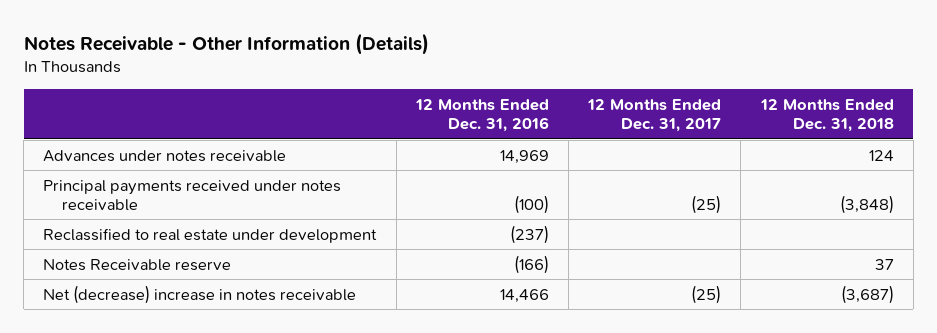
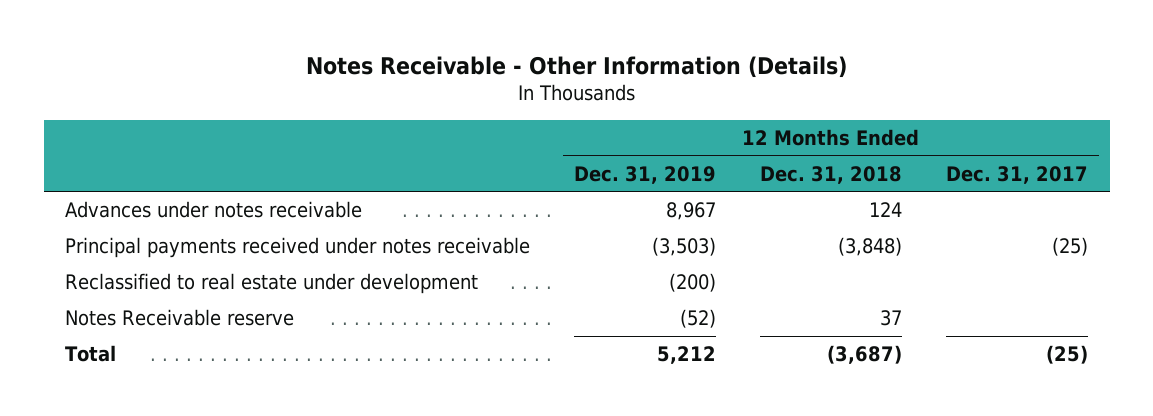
[414,98,549,133] 12 Months Ended Dec. 31, 2016 -> none
none -> [574,165,717,184] Dec. 31, 2019
[43,284,357,304] Net (decrease) increase in notes receivable -> [65,344,117,362] Total

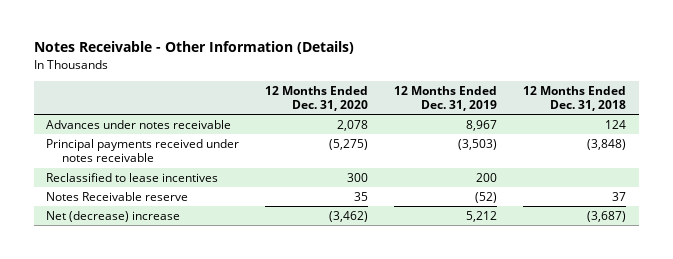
[945,165,1088,184] Dec. 31, 2017 -> none
none -> [265,85,369,112] 12 Months Ended Dec. 31, 2020
[65,272,479,294] Reclassified to real estate under development -> none
none -> [46,173,219,183] Reclassified to lease incentives
[65,344,117,362] Total -> [46,211,181,223] Net (decrease) increase

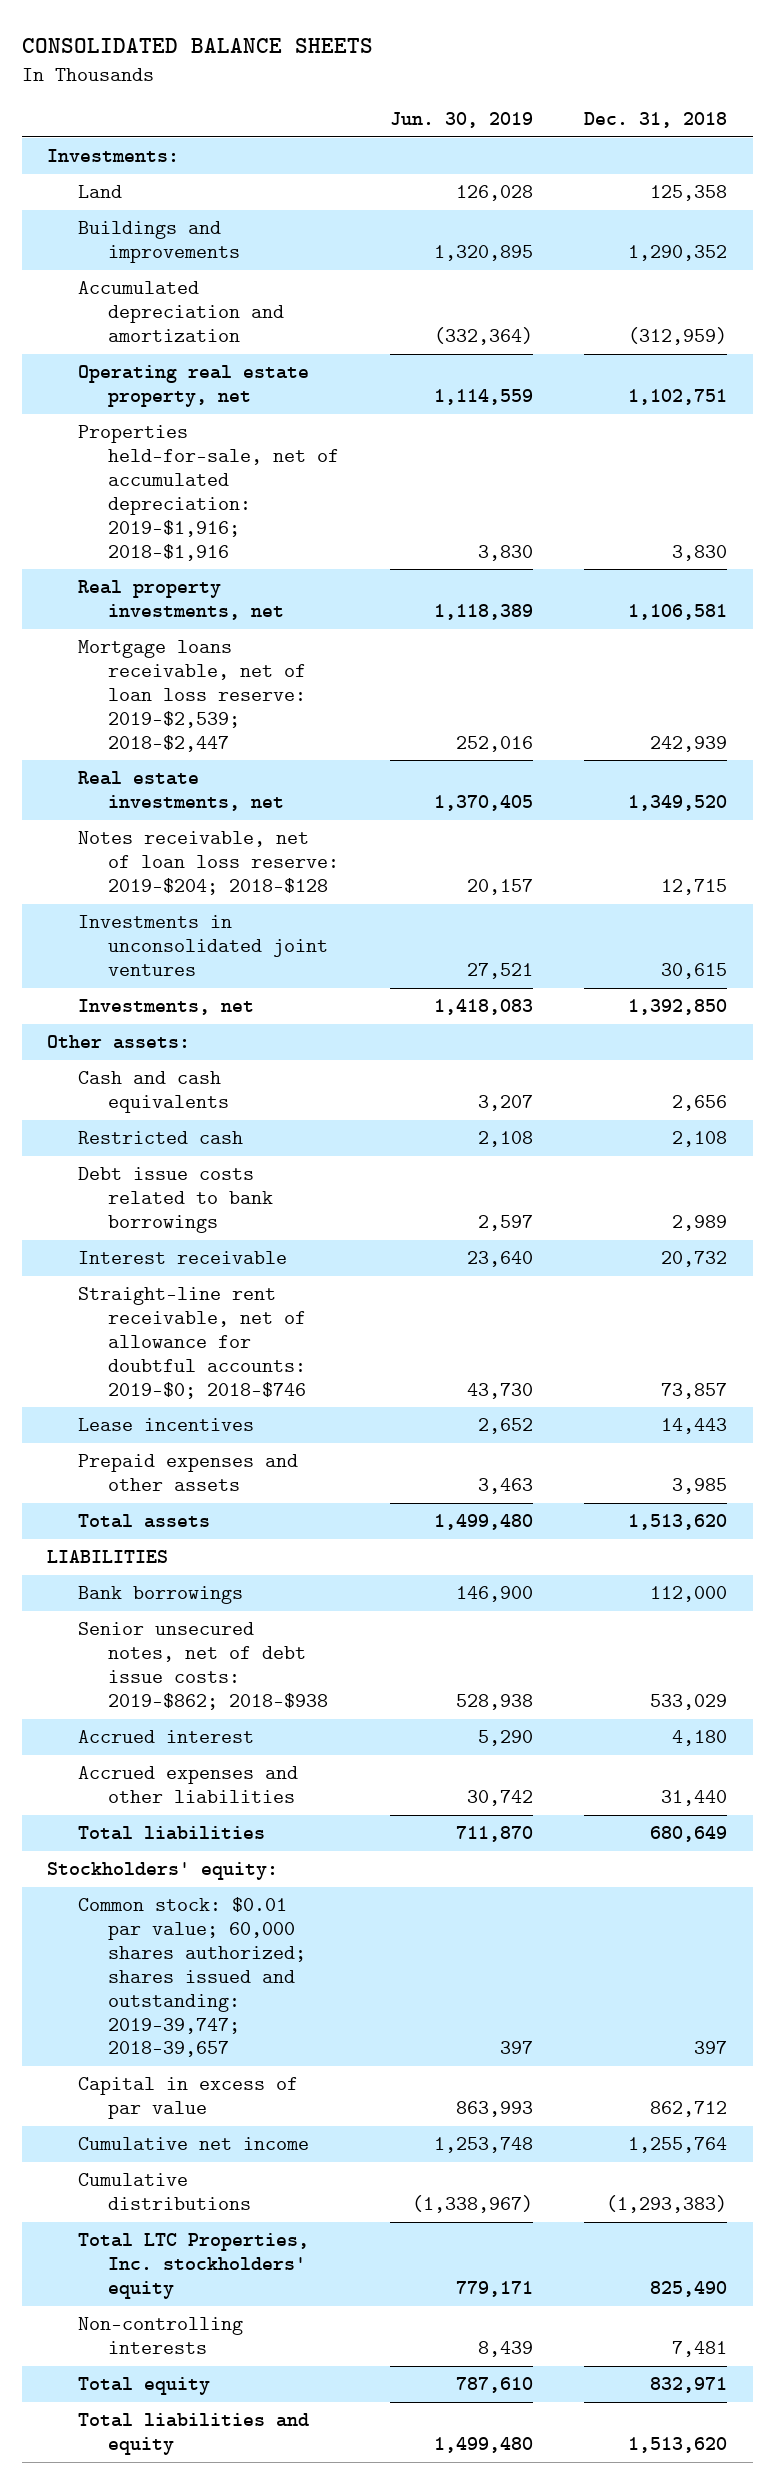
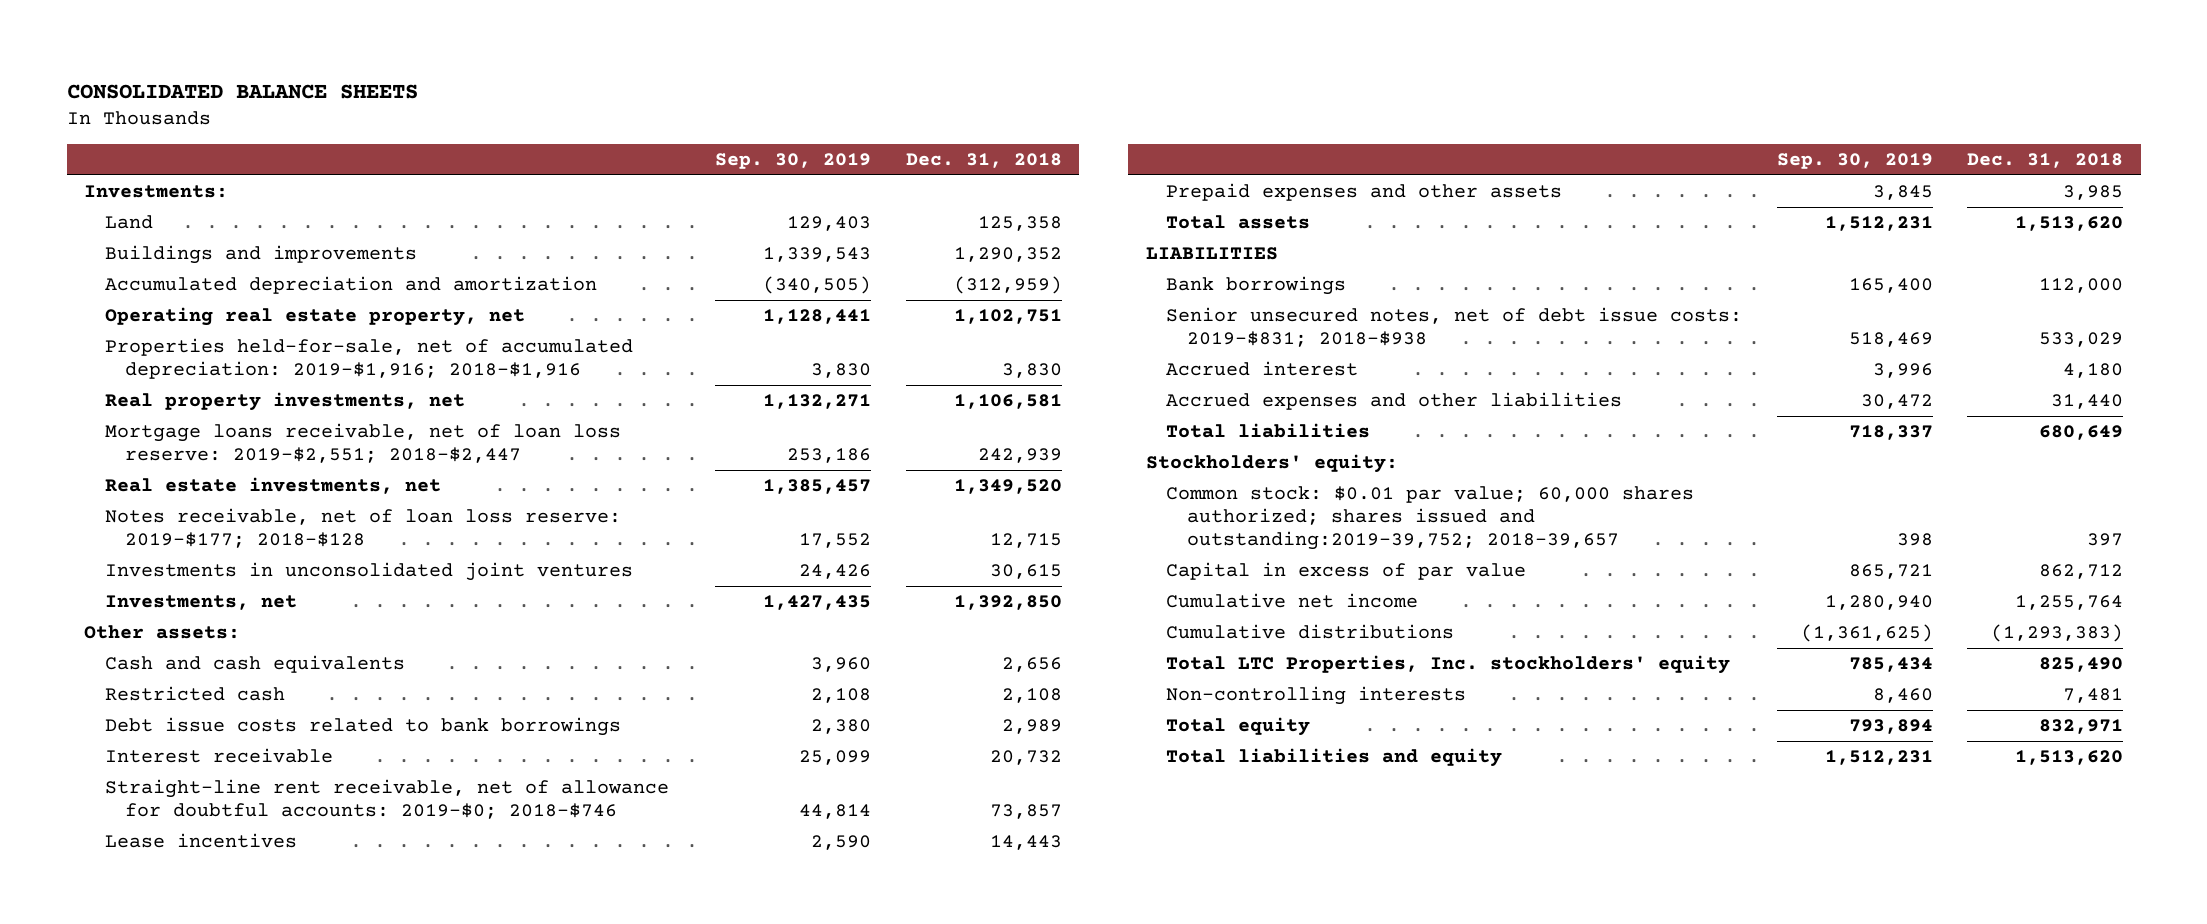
[390,112,534,129] Jun. 30, 2019 -> none
none -> [715,153,872,170] Sep. 30, 2019
[77,640,306,752] Mortgage loans receivable, net of loan loss reserve: 2019-$2,539; 2018-$2,447 -> [104,423,621,464] Mortgage loans receivable, net of loan loss reserve: 2019-$2,551; 2018-$2,447
[77,831,339,895] Notes receivable, net of loan loss reserve: 2019-$204; 2018-$128 -> [104,508,621,549] Notes receivable, net of loan loss reserve: 2019-$177; 2018-$128
[77,1622,328,1710] Senior unsecured notes, net of debt issue costs: 2019-$862; 2018-$938 -> [1166,307,1743,348] Senior unsecured notes, net of debt issue costs: 2019-$831; 2018-$938
[77,1897,306,2058] Common stock: $0.01 par value; 60,000 shares authorized; shares issued and outstanding: 2019-39,747; 2018-39,657 -> [1166,486,1695,551] Common stock: $0.01 par value; 60,000 shares authorized; shares issued and outstanding:2019-39,752; 2018-39,657

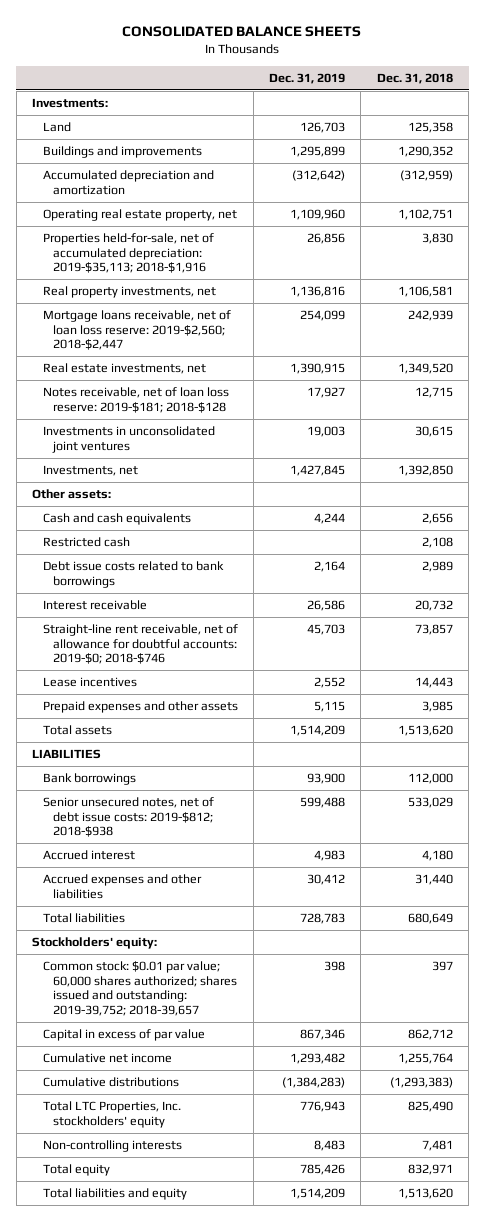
[715,153,872,170] Sep. 30, 2019 -> none
none -> [269,72,346,84] Dec. 31, 2019
[104,338,633,380] Properties held-for-sale, net of accumulated depreciation: 2019-$1,916; 2018-$1,916 -> [42,233,214,274] Properties held-for-sale, net of accumulated depreciation: 2019-$35,113; 2018-$1,916
[104,423,621,464] Mortgage loans receivable, net of loan loss reserve: 2019-$2,551; 2018-$2,447 -> [42,310,231,351] Mortgage loans receivable, net of loan loss reserve: 2019-$2,560; 2018-$2,447
[104,508,621,549] Notes receivable, net of loan loss reserve: 2019-$177; 2018-$128 -> [42,387,229,413] Notes receivable, net of loan loss reserve: 2019-$181; 2018-$128
[1166,307,1743,348] Senior unsecured notes, net of debt issue costs: 2019-$831; 2018-$938 -> [42,797,214,838] Senior unsecured notes, net of debt issue costs: 2019-$812; 2018-$938
[1166,486,1695,551] Common stock: $0.01 par value; 60,000 shares authorized; shares issued and outstanding:2019-39,752; 2018-39,657 -> [42,961,238,1016] Common stock: $0.01 par value; 60,000 shares authorized; shares issued and outstanding: 2019-39,752; 2018-39,657

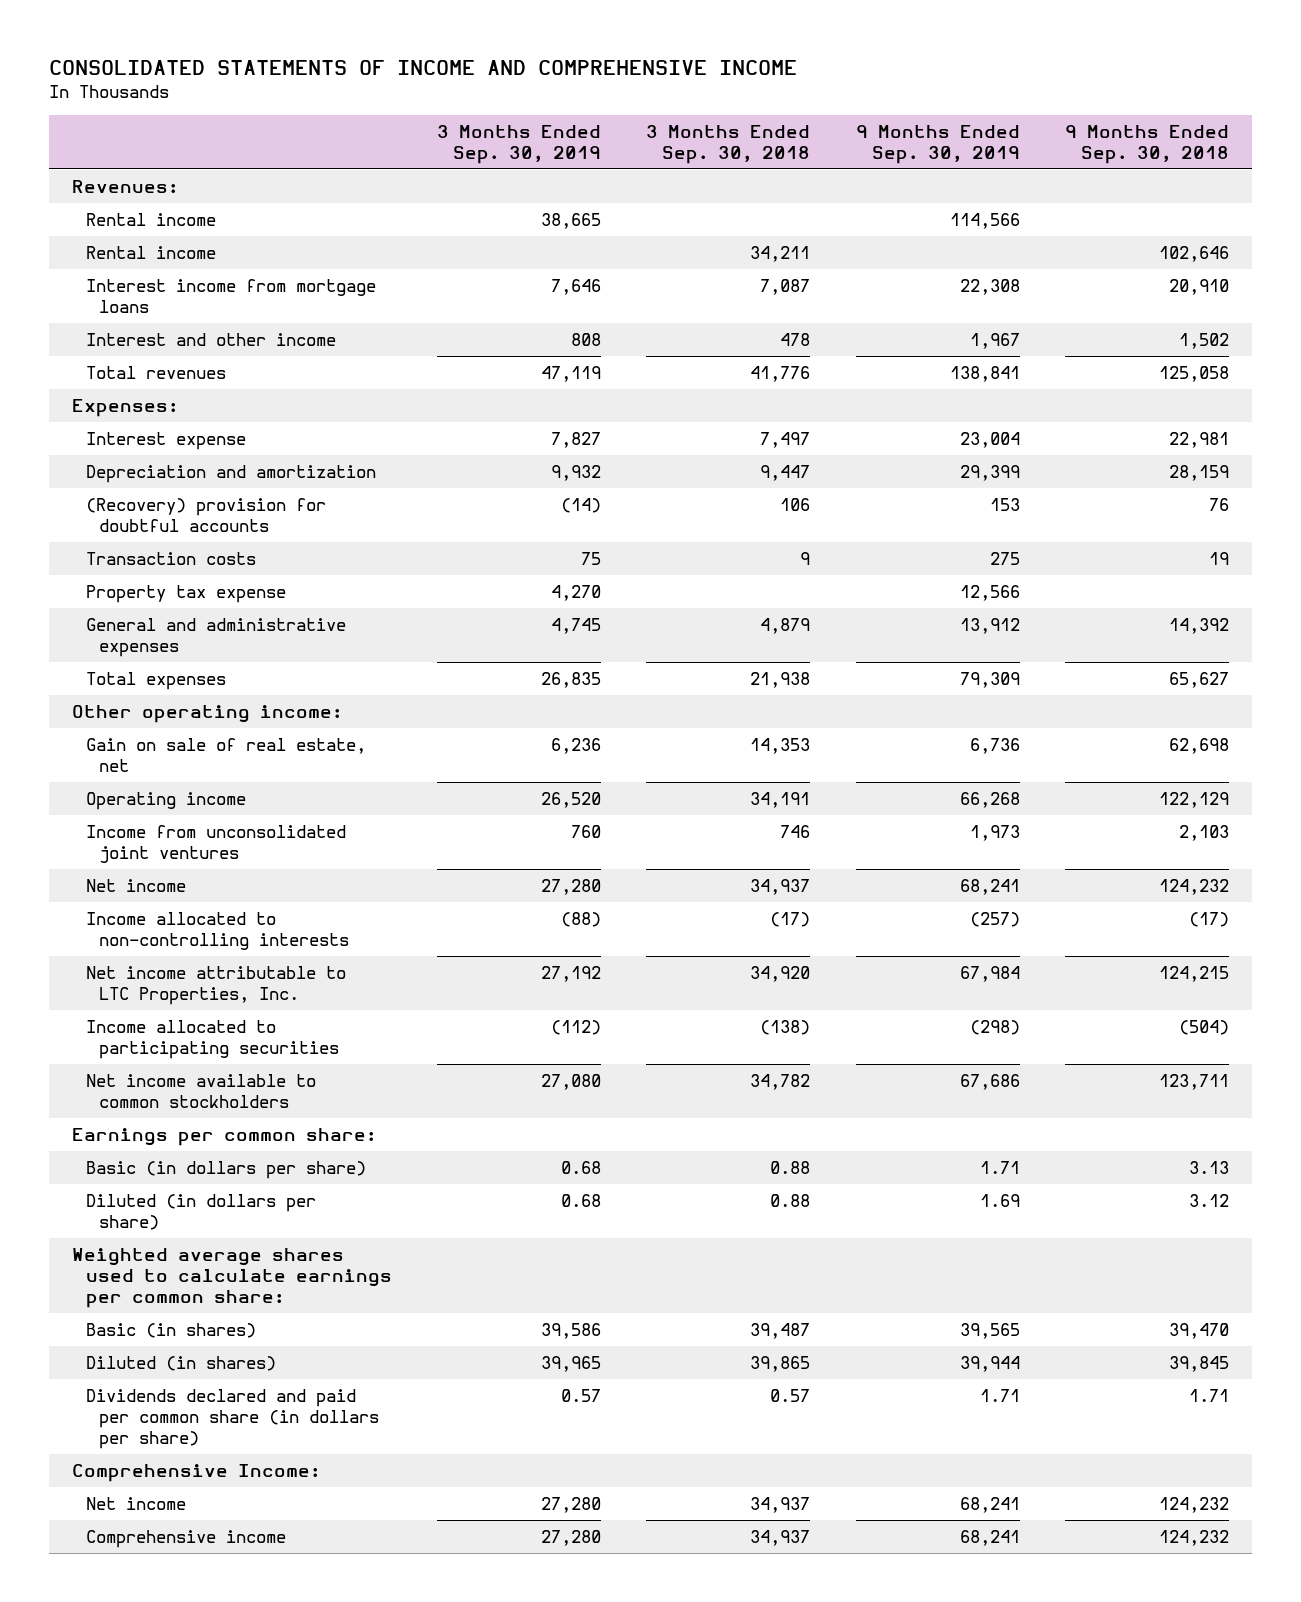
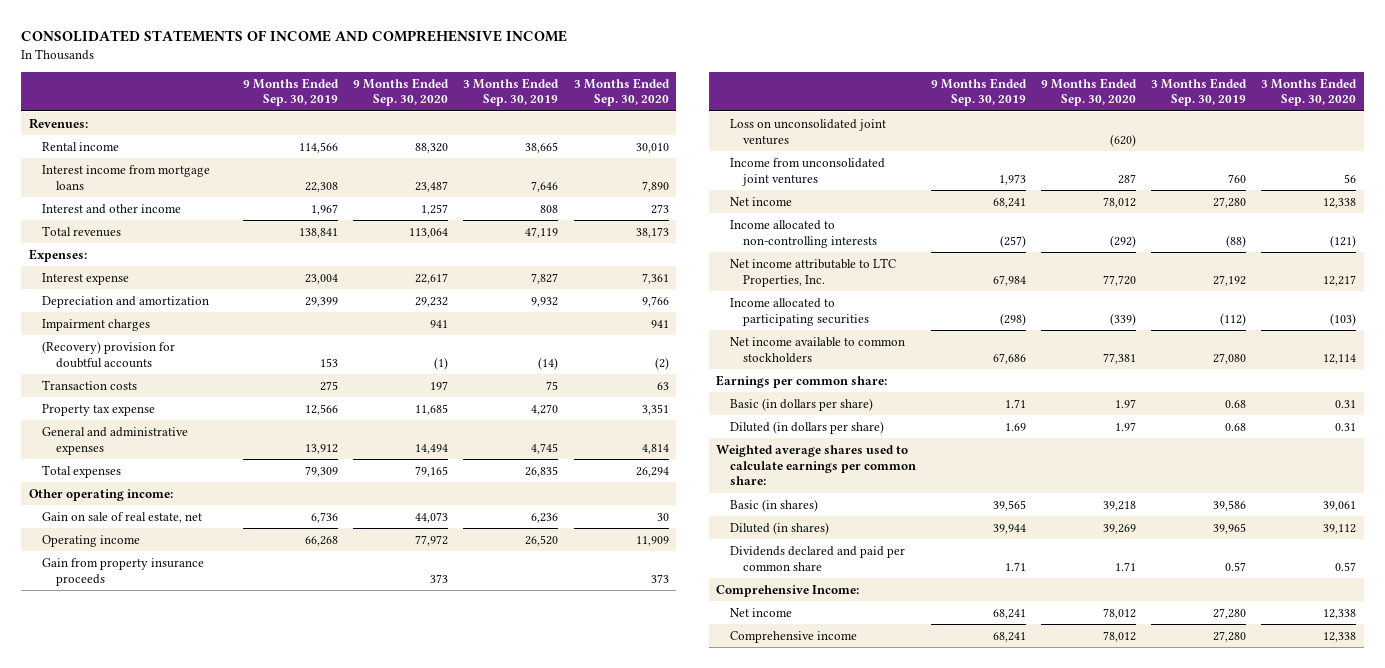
[646,124,811,164] 3 Months Ended Sep. 30, 2018 -> none
[1065,124,1230,164] 9 Months Ended Sep. 30, 2018 -> none
none -> [353,77,450,107] 9 Months Ended Sep. 30, 2020
none -> [573,77,670,107] 3 Months Ended Sep. 30, 2020
[85,245,216,259] Rental income -> none
none -> [42,318,151,331] Impairment charges
none -> [42,557,205,586] Gain from property insurance proceeds
none -> [729,118,886,145] Loss on unconsolidated joint ventures
[85,1388,380,1449] Dividends declared and paid per common share (in dollars per share) -> [729,545,905,571] Dividends declared and paid per common share

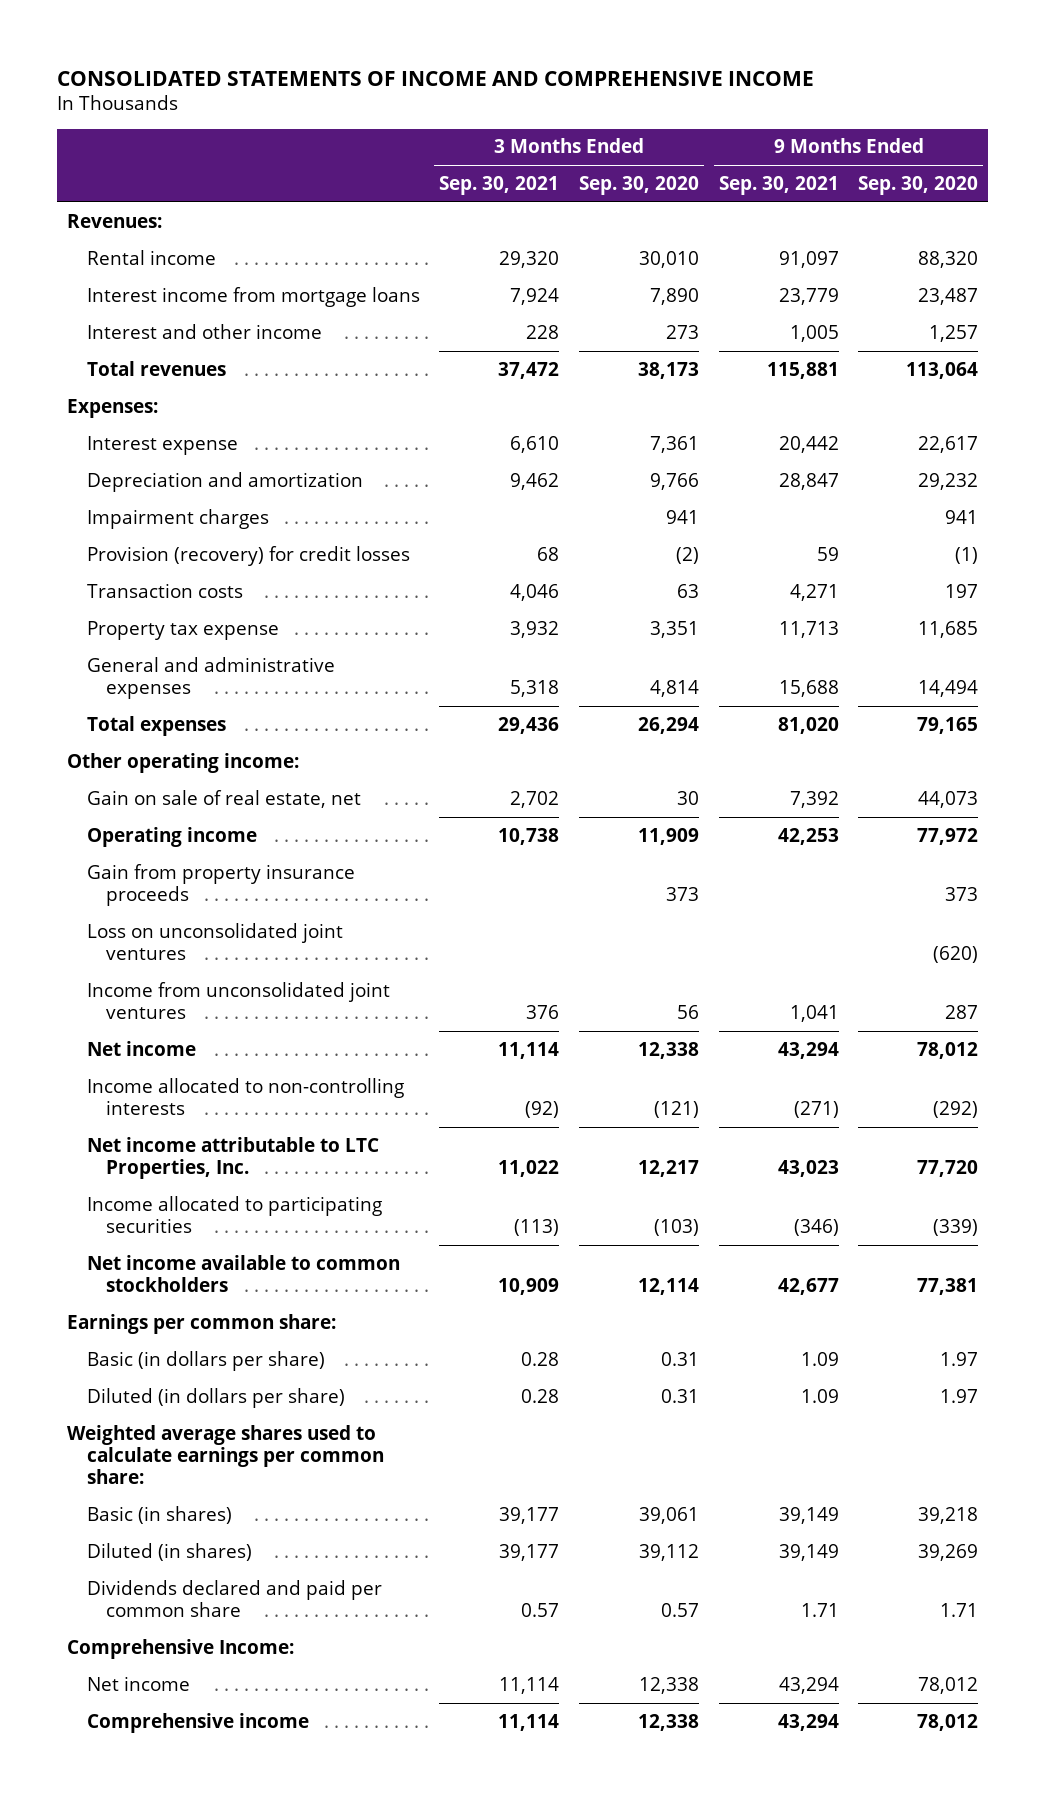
[243,77,340,107] 9 Months Ended Sep. 30, 2019 -> none
[463,77,560,107] 3 Months Ended Sep. 30, 2019 -> none
none -> [439,175,560,195] Sep. 30, 2021
none -> [718,175,839,195] Sep. 30, 2021
[42,340,176,368] (Recovery) provision for doubtful accounts -> [86,545,410,566] Provision (recovery) for credit losses

